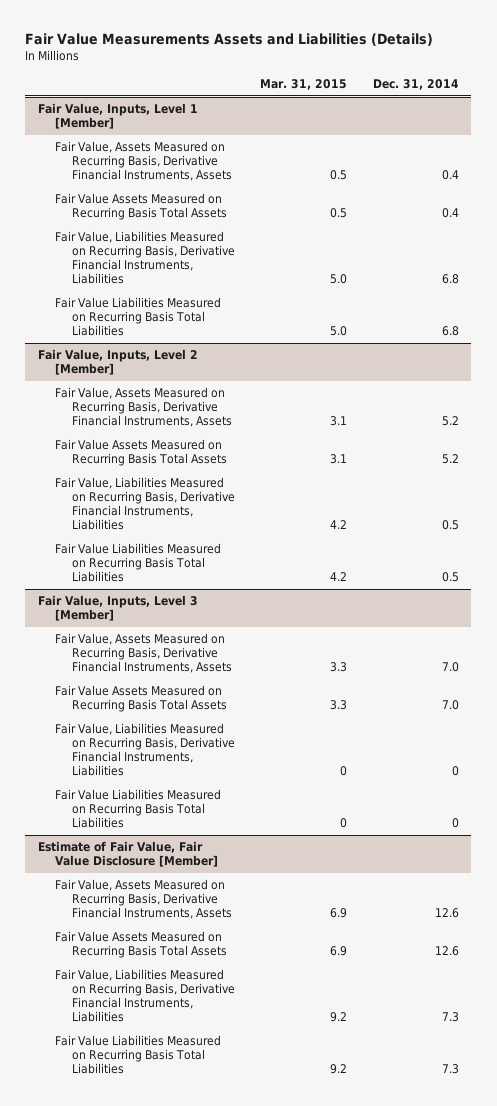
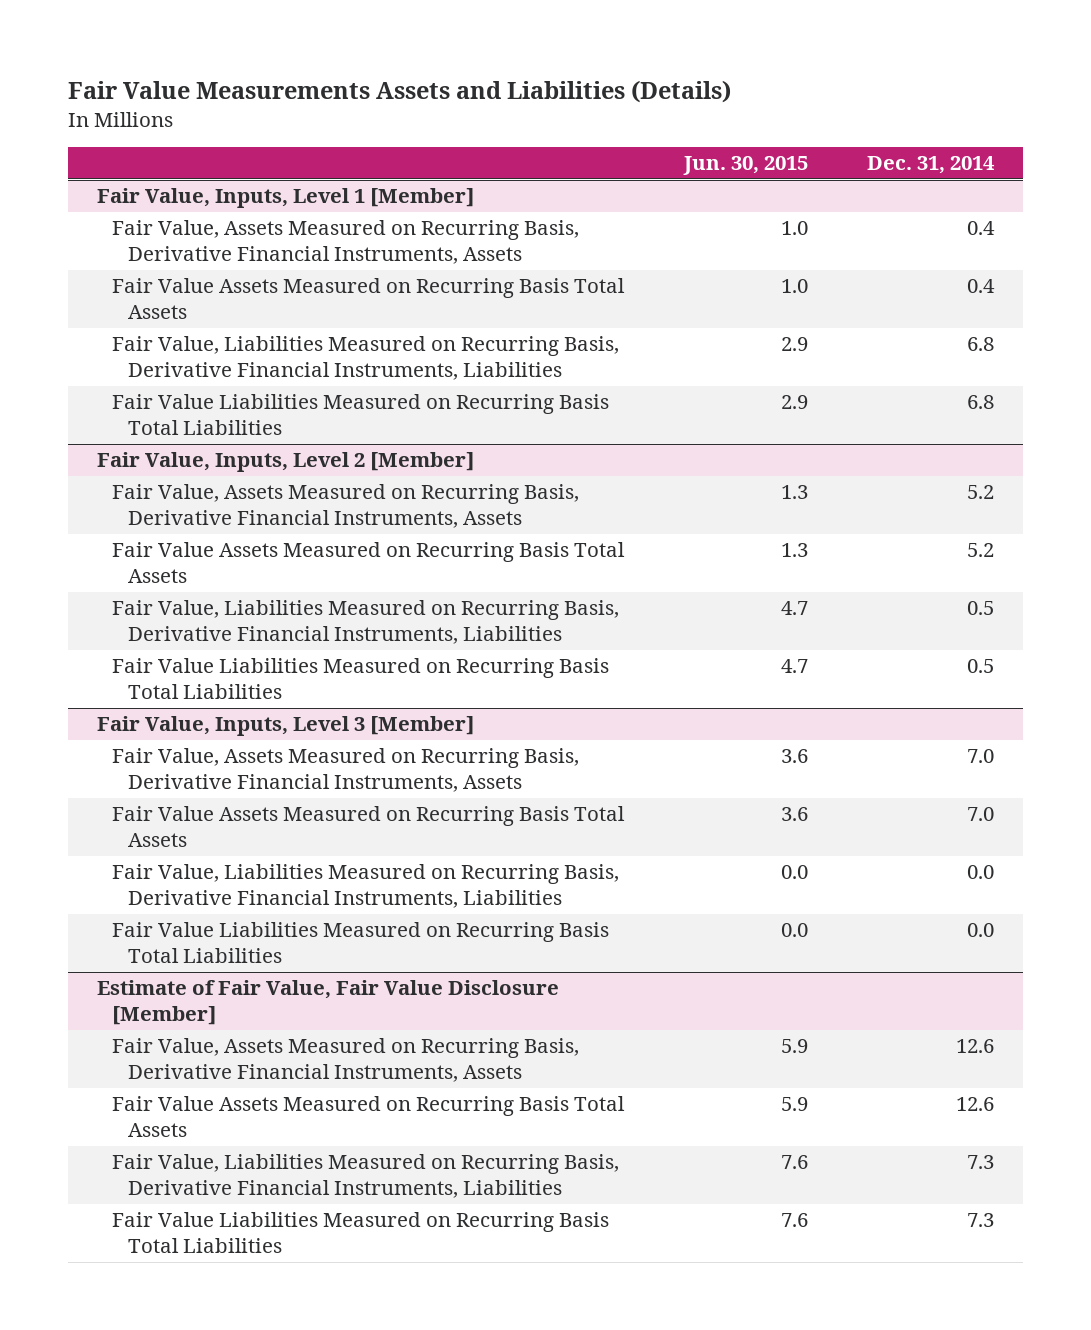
[260,79,348,91] Mar. 31, 2015 -> none
none -> [682,156,808,176] Jun. 30, 2015
[451,766,459,777] 0 -> [966,865,994,880] 0.0
[451,818,459,829] 0 -> [966,923,994,938] 0.0

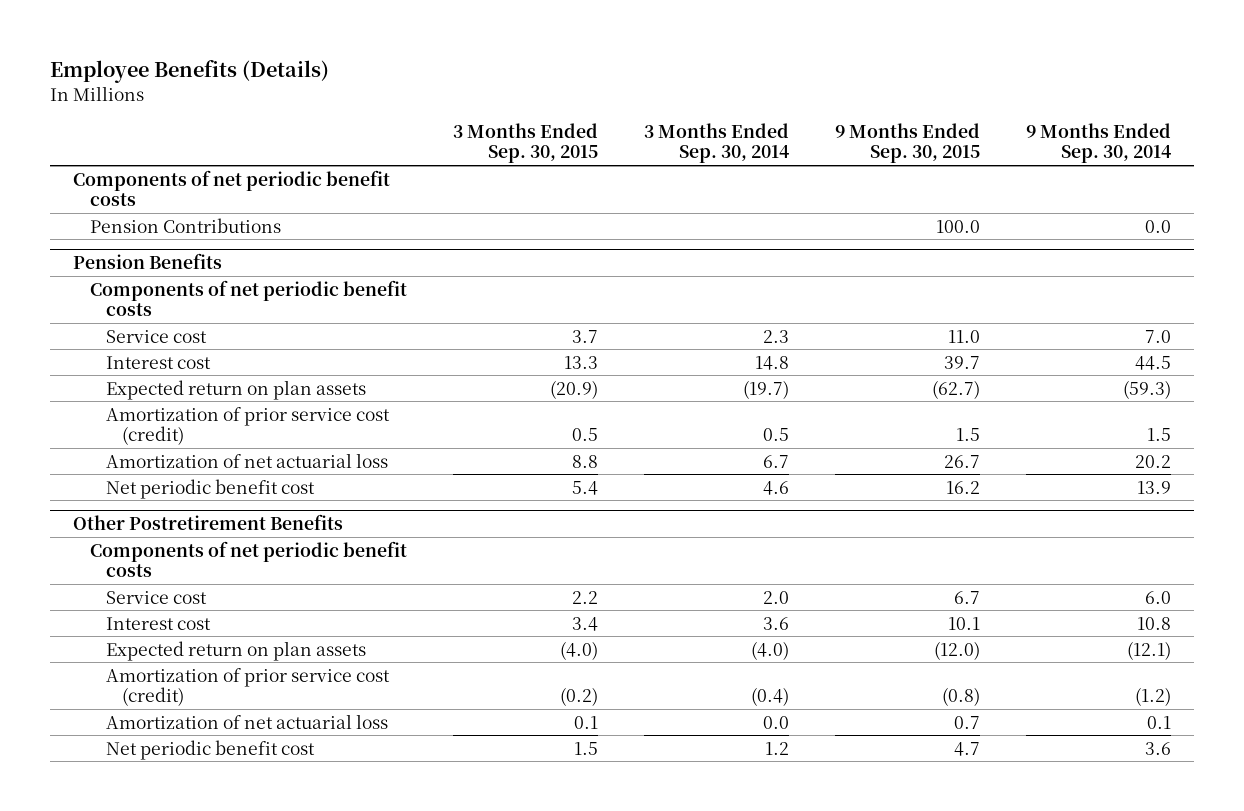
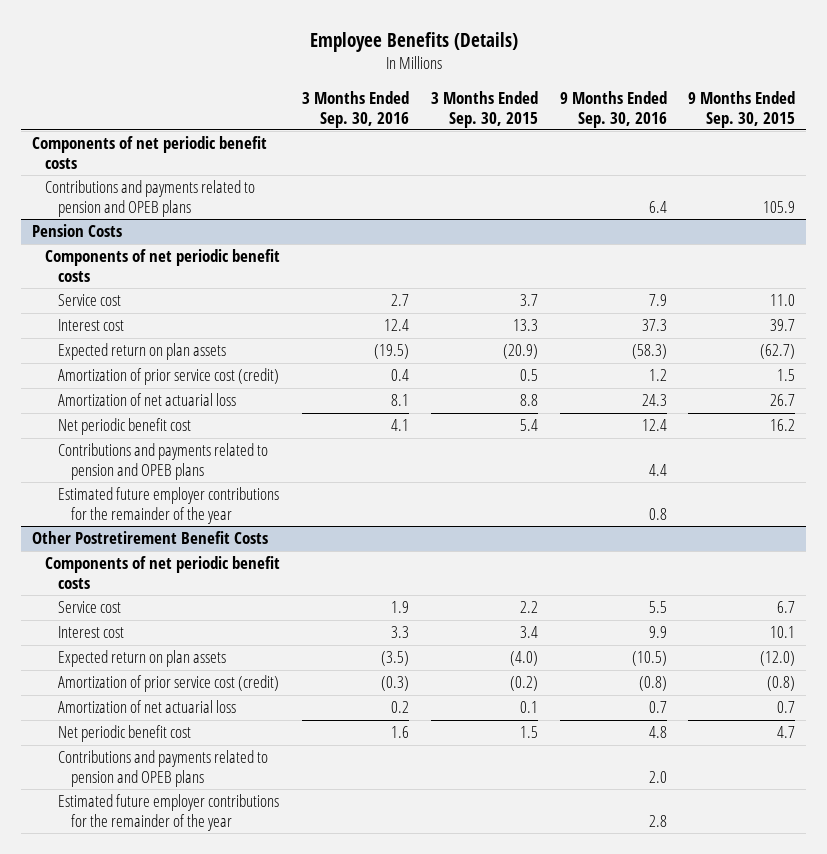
[643,122,789,164] 3 Months Ended Sep. 30, 2014 -> none
[1025,122,1171,164] 9 Months Ended Sep. 30, 2014 -> none
none -> [301,90,409,128] 3 Months Ended Sep. 30, 2016
none -> [559,90,667,128] 9 Months Ended Sep. 30, 2016
[89,217,281,233] Pension Contributions -> none
none -> [44,180,255,217] Contributions and payments related to pension and OPEB plans
[73,252,223,269] Pension Benefits -> [31,224,122,238] Pension Costs
none -> [58,443,269,480] Contributions and payments related to pension and OPEB plans
none -> [58,487,280,524] Estimated future employer contributions for the remainder of the year
[73,513,344,530] Other Postretirement Benefits -> [31,531,268,545] Other Postretirement Benefit Costs
none -> [58,750,269,787] Contributions and payments related to pension and OPEB plans
none -> [58,794,280,831] Estimated future employer contributions for the remainder of the year

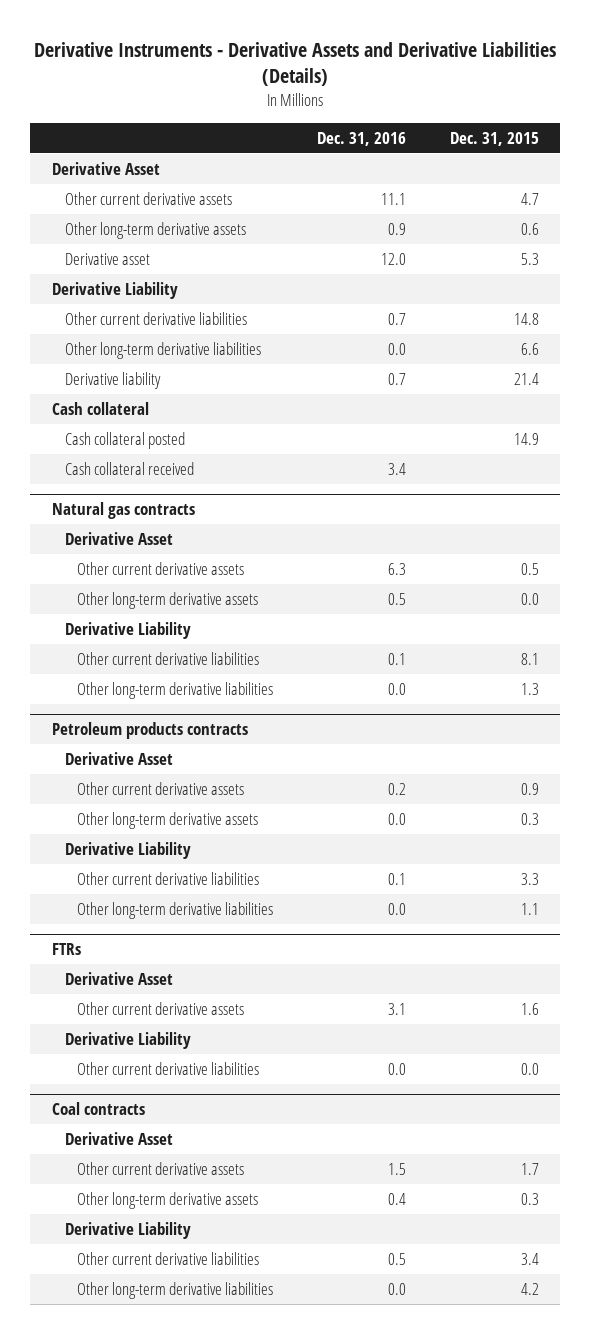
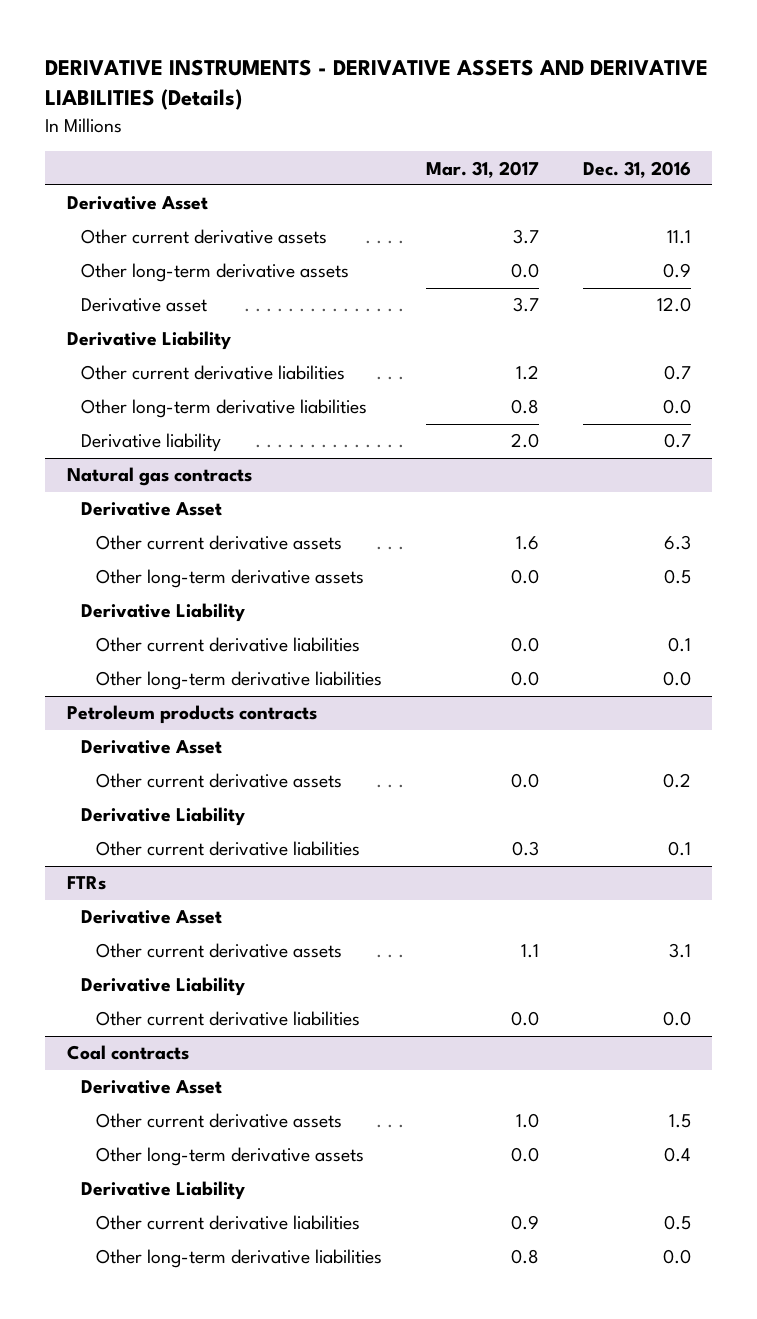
[34,41,557,87] Derivative Instruments - Derivative Assets and Derivative Liabilities (Details) -> [44,59,708,111] DERIVATIVE INSTRUMENTS - DERIVATIVE ASSETS AND DERIVATIVE LIABILITIES (Details)
[449,132,539,147] Dec. 31, 2015 -> none
none -> [425,160,539,178] Mar. 31, 2017
[52,401,150,415] Cash collateral -> none
[64,431,185,449] Cash collateral posted -> none
[64,461,194,475] Cash collateral received -> none
[77,811,259,829] Other long-term derivative assets -> none
[77,901,274,919] Other long-term derivative liabilities -> none

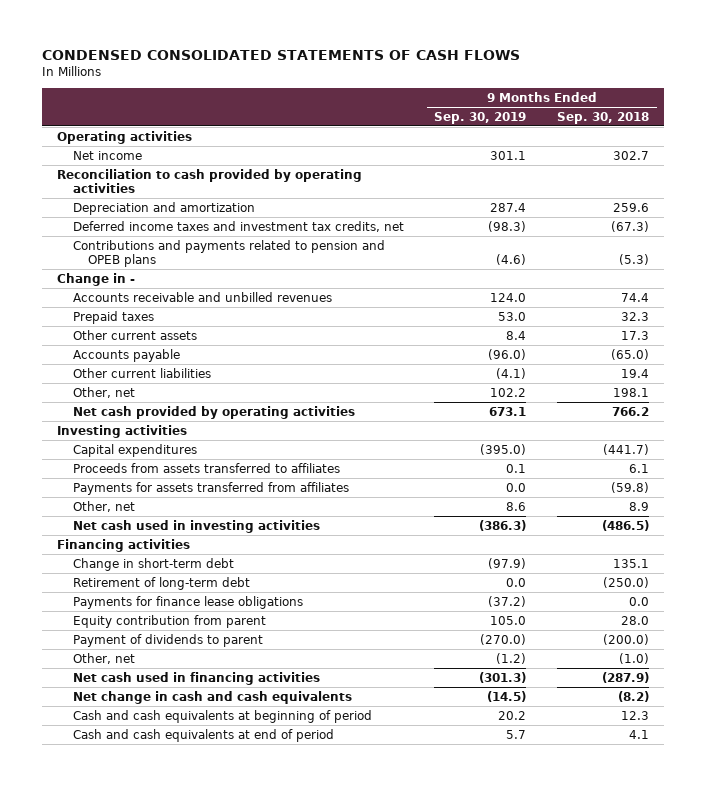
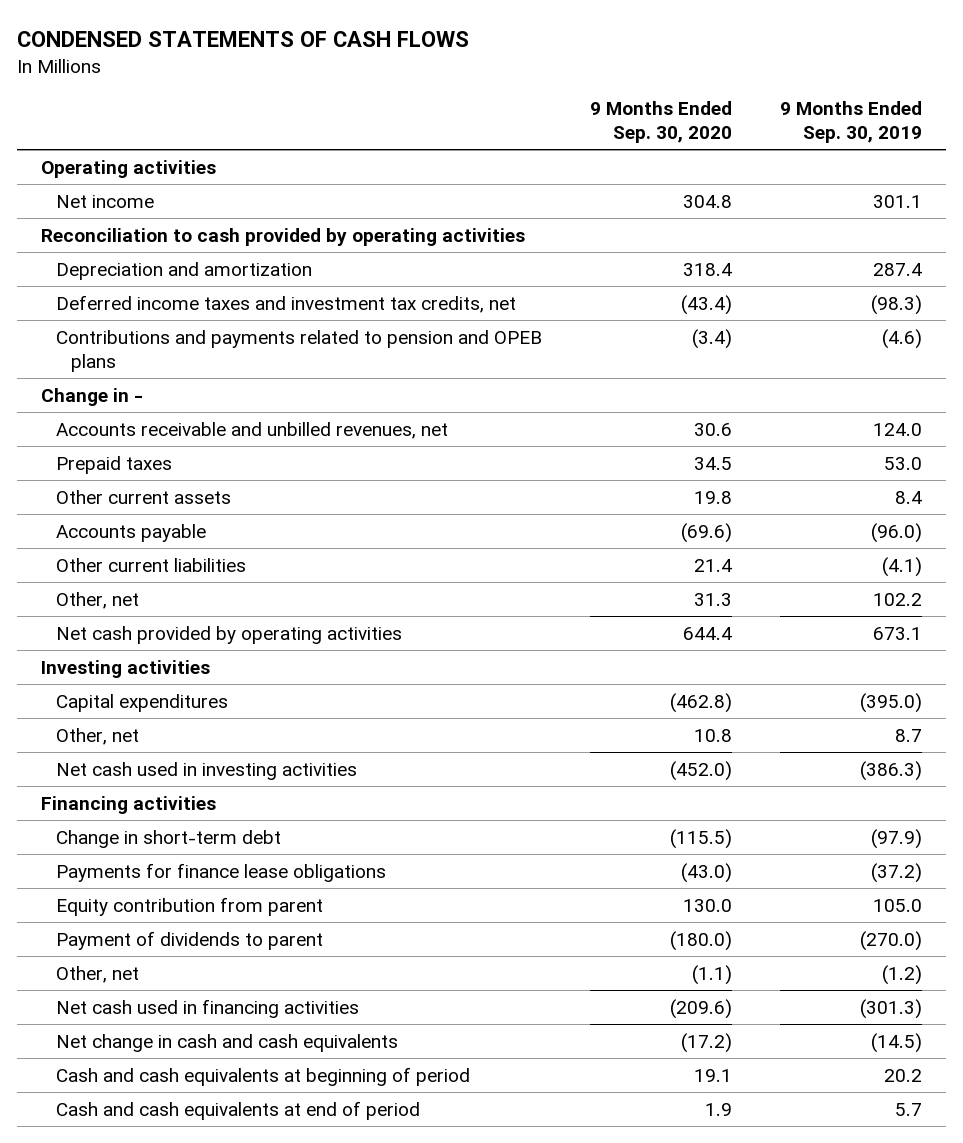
[41,50,520,61] CONDENSED CONSOLIDATED STATEMENTS OF CASH FLOWS -> [17,30,470,47] CONDENSED STATEMENTS OF CASH FLOWS
[556,111,649,124] Sep. 30, 2018 -> none
none -> [590,101,733,144] 9 Months Ended Sep. 30, 2020
[72,291,332,302] Accounts receivable and unbilled revenues -> [56,421,449,439] Accounts receivable and unbilled revenues, net
[72,462,340,473] Proceeds from assets transferred to affiliates -> none
[72,481,349,495] Payments for assets transferred from affiliates -> none
[506,501,527,511] 8.6 -> [894,728,922,742] 8.7
[72,576,250,590] Retirement of long-term debt -> none

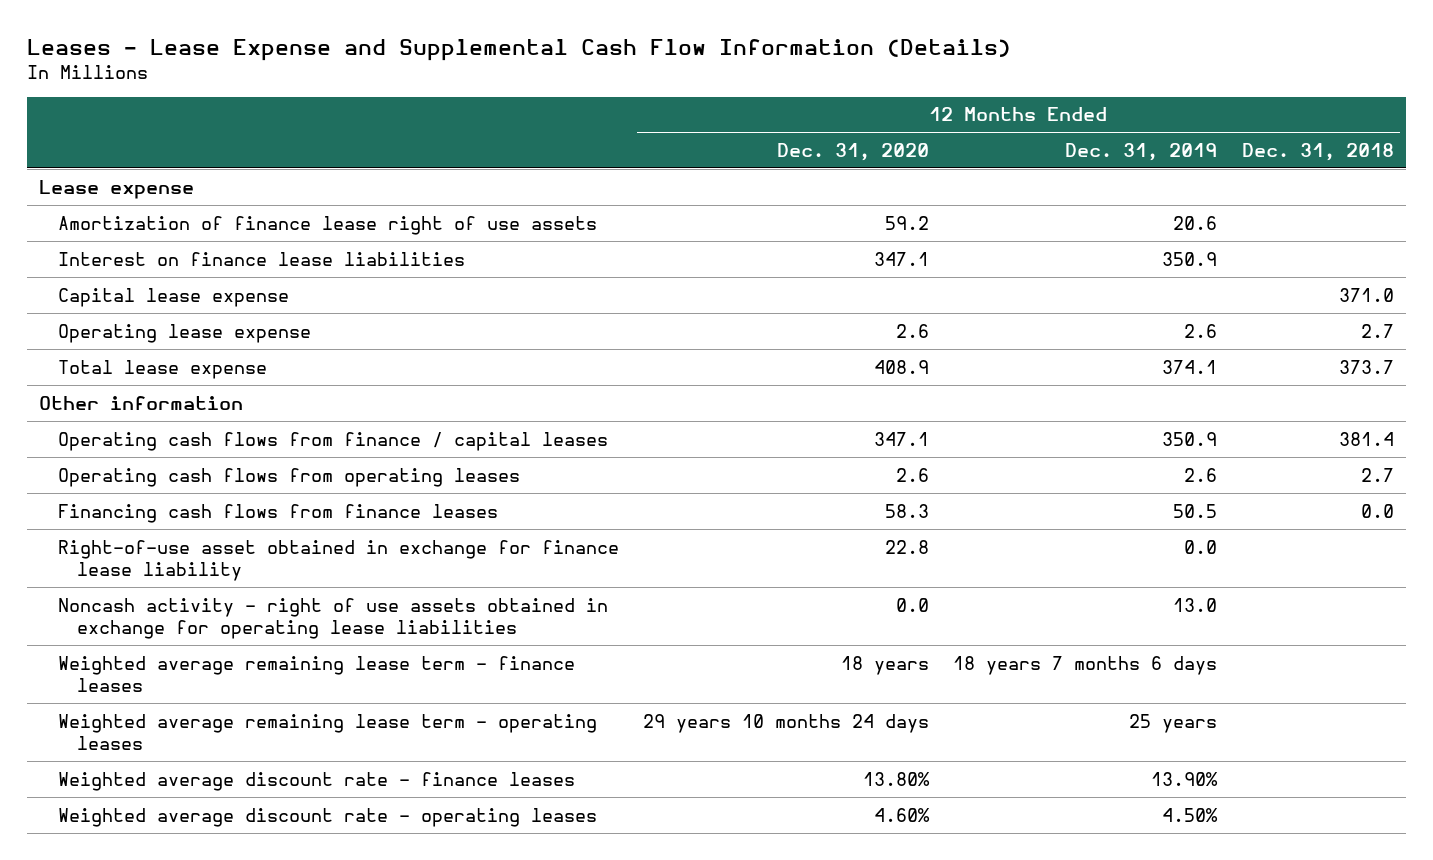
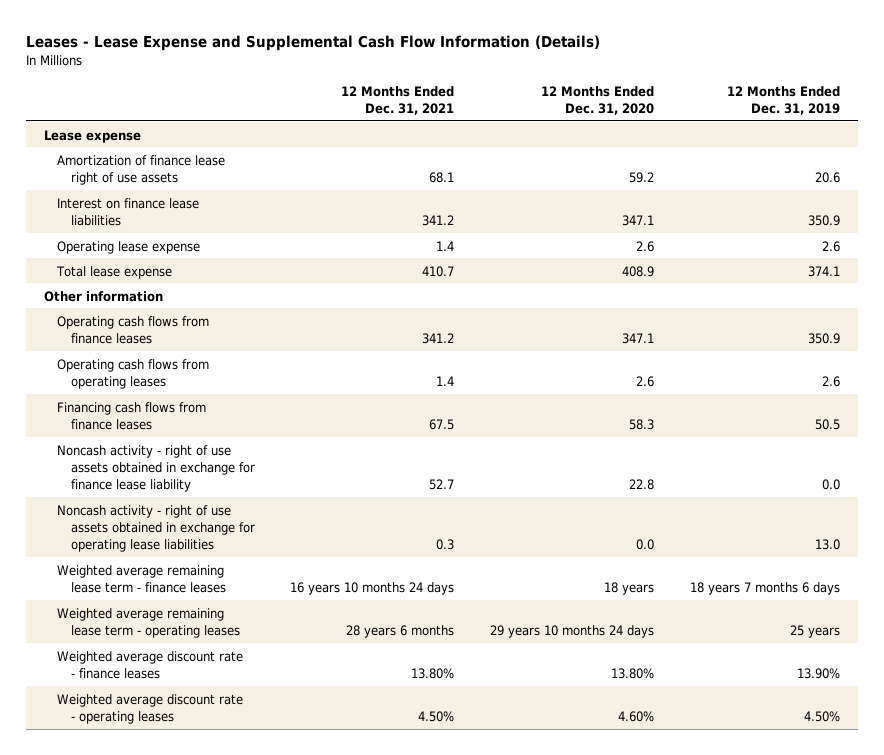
[1241,142,1394,161] Dec. 31, 2018 -> none
none -> [341,85,455,115] 12 Months Ended Dec. 31, 2021
[58,287,290,307] Capital lease expense -> none
[58,431,609,451] Operating cash flows from finance / capital leases -> [57,315,210,344] Operating cash flows from finance leases
[58,539,620,582] Right-of-use asset obtained in exchange for finance lease liability -> [57,444,255,492] Noncash activity - right of use assets obtained in exchange for finance lease liability

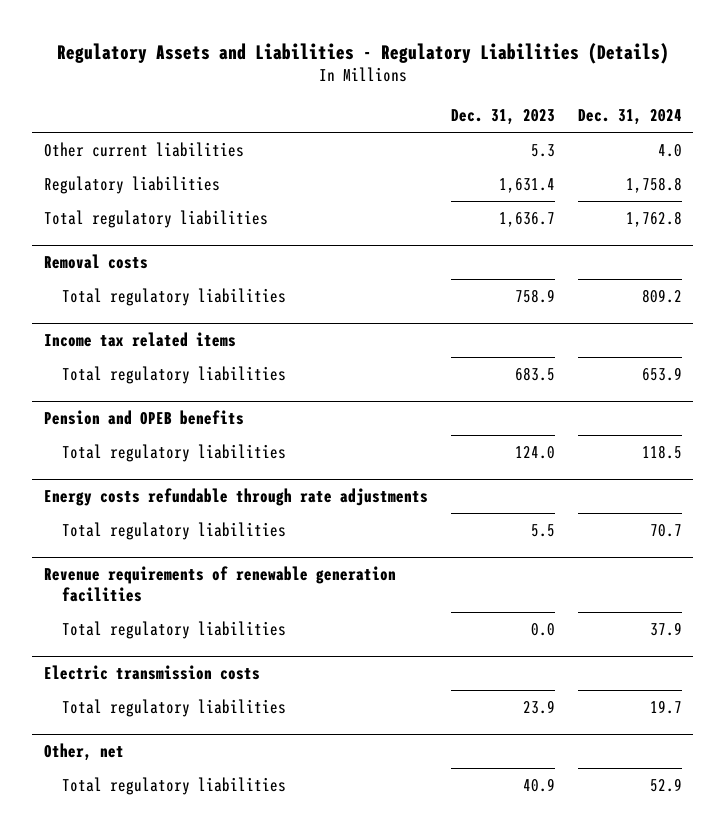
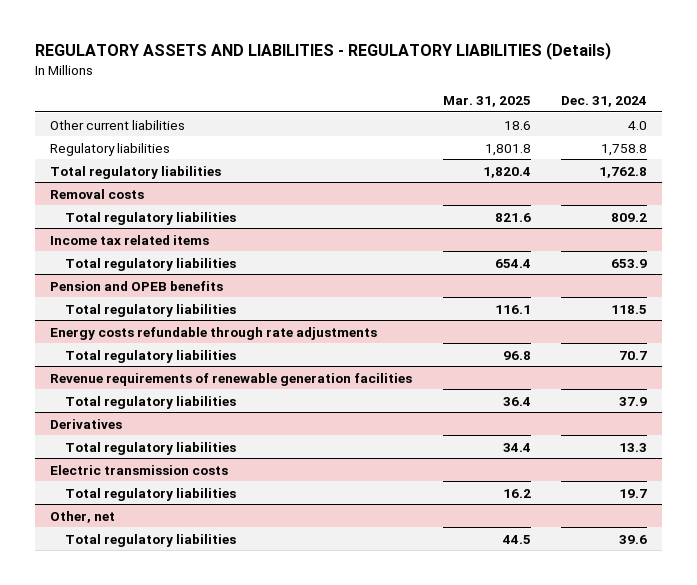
[56,42,669,64] Regulatory Assets and Liabilities - Regulatory Liabilities (Details) -> [34,42,611,61] REGULATORY ASSETS AND LIABILITIES - REGULATORY LIABILITIES (Details)
[450,109,555,126] Dec. 31, 2023 -> none
none -> [442,96,531,108] Mar. 31, 2025
none -> [50,418,123,429] Derivatives
none -> [64,441,236,455] Total regulatory liabilities
[649,777,682,792] 52.9 -> [618,534,647,544] 39.6

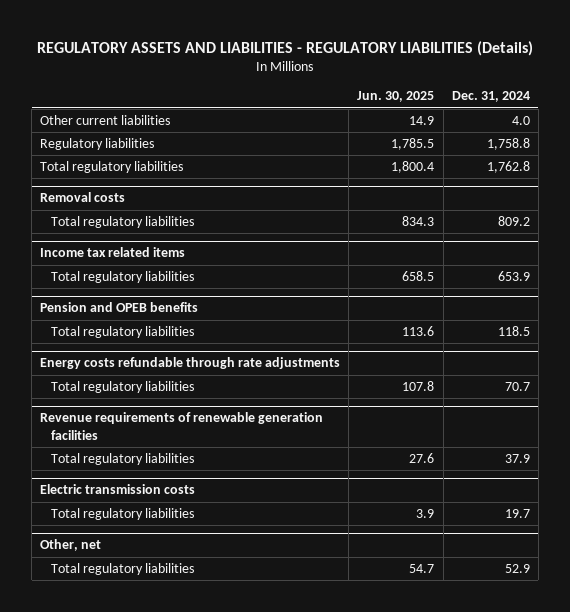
[442,96,531,108] Mar. 31, 2025 -> none
none -> [357,91,435,103] Jun. 30, 2025
[50,418,123,429] Derivatives -> none
[64,441,236,455] Total regulatory liabilities -> none
[618,534,647,544] 39.6 -> [504,563,530,573] 52.9

